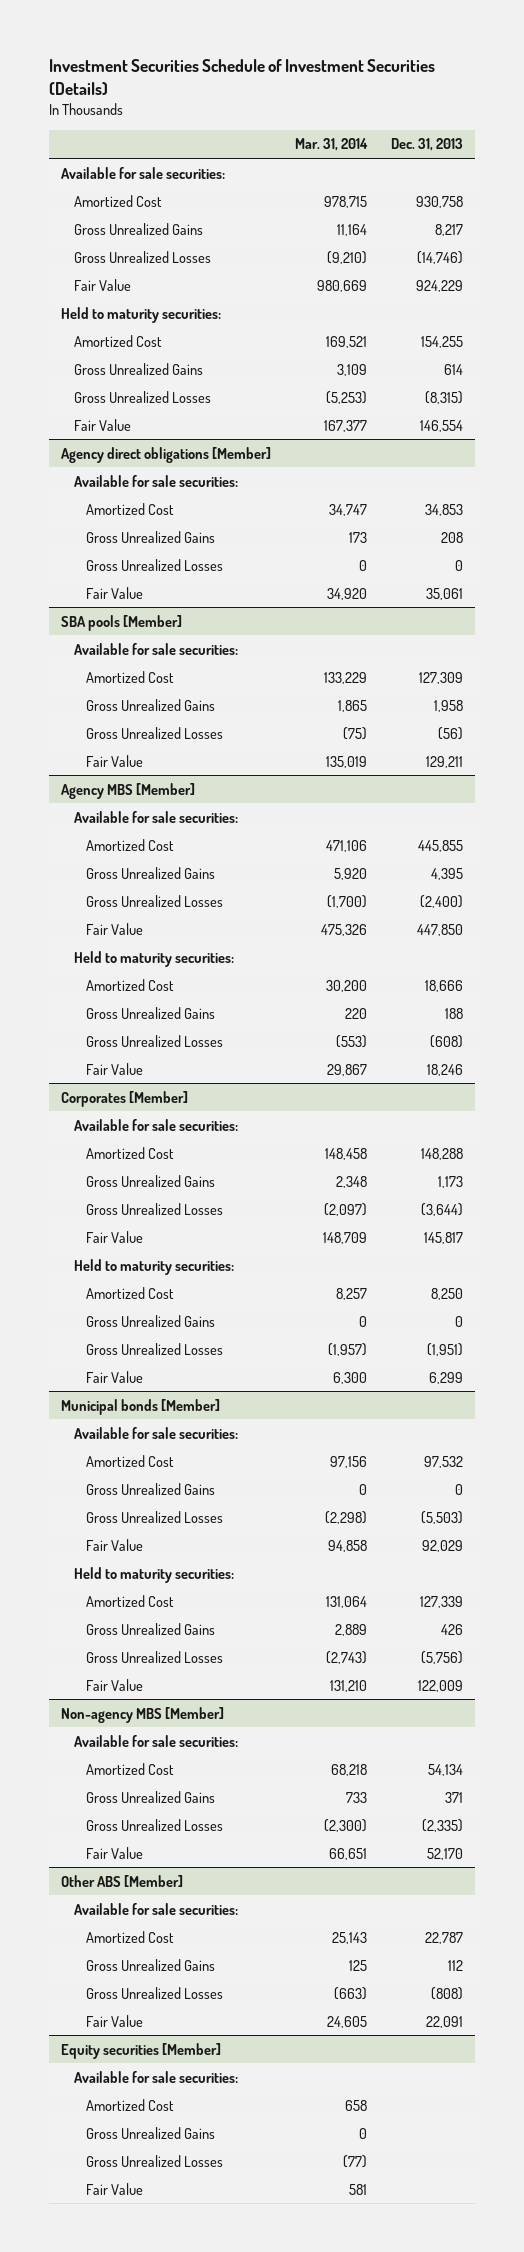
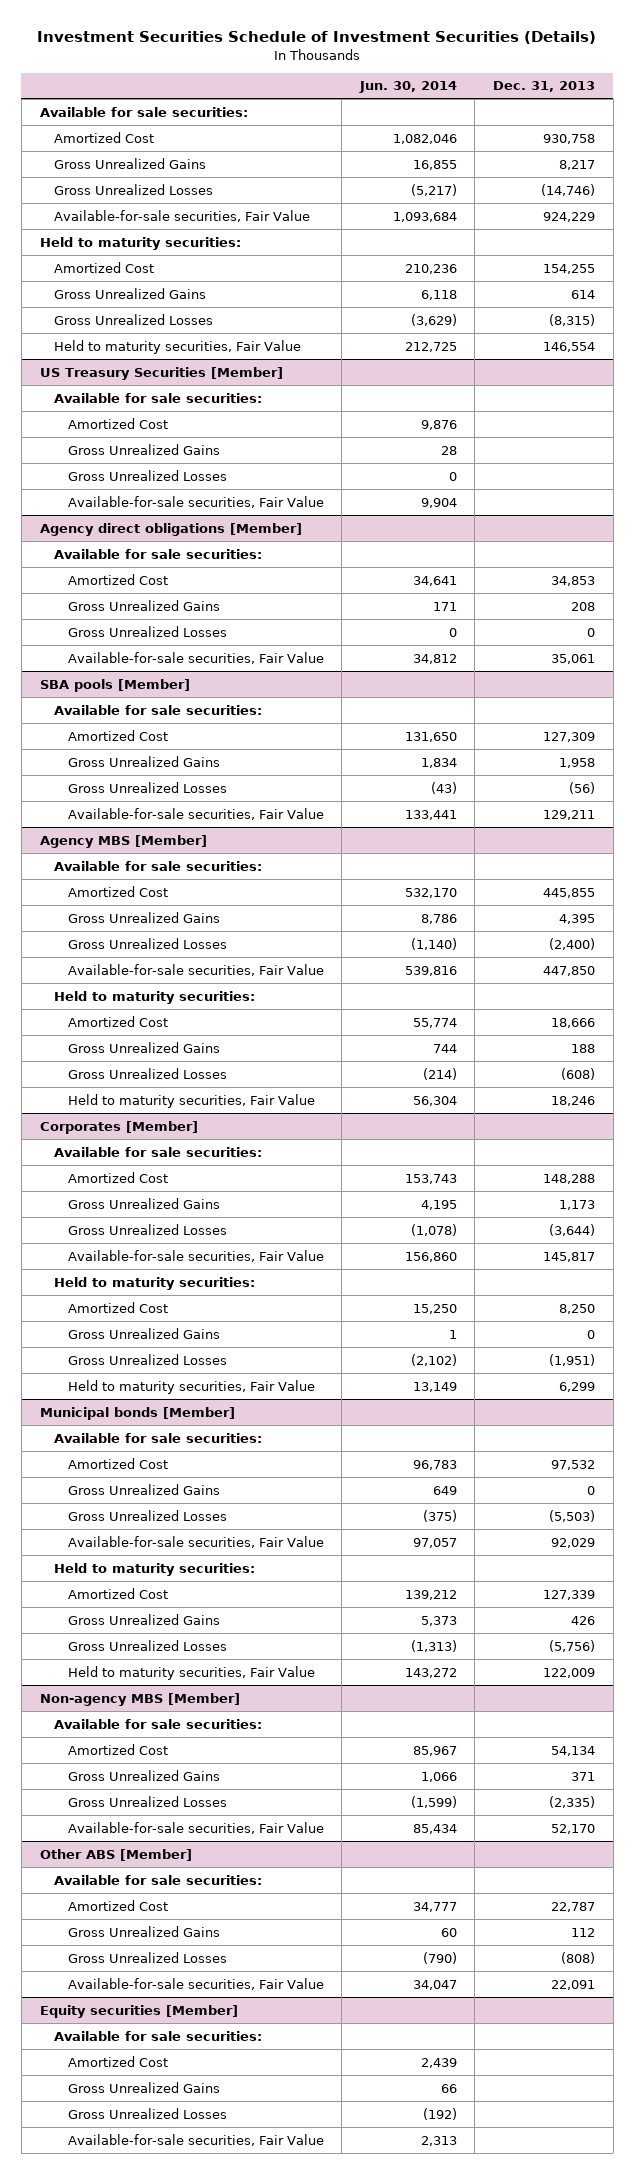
[294,138,368,152] Mar. 31, 2014 -> none
none -> [358,81,457,94] Jun. 30, 2014
[73,278,131,291] Fair Value -> [53,209,310,222] Available-for-sale securities, Fair Value
[73,418,131,431] Fair Value -> [53,339,301,354] Held to maturity securities, Fair Value
none -> [39,366,283,380] US Treasury Securities [Member]
none -> [53,392,262,403] Available for sale securities:
none -> [67,417,168,429] Amortized Cost
none -> [67,443,220,455] Gross Unrealized Gains
none -> [67,469,227,481] Gross Unrealized Losses
none -> [67,495,324,508] Available-for-sale securities, Fair Value
[86,586,144,599] Fair Value -> [67,651,324,664] Available-for-sale securities, Fair Value
[86,754,144,767] Fair Value -> [67,807,324,820] Available-for-sale securities, Fair Value
[86,922,144,935] Fair Value -> [67,963,324,976] Available-for-sale securities, Fair Value
[86,1062,144,1075] Fair Value -> [67,1093,315,1108] Held to maturity securities, Fair Value
[86,1230,144,1243] Fair Value -> [67,1249,324,1262] Available-for-sale securities, Fair Value
[86,1370,144,1383] Fair Value -> [67,1379,315,1394] Held to maturity securities, Fair Value
[86,1538,144,1551] Fair Value -> [67,1535,324,1548] Available-for-sale securities, Fair Value
[86,1678,144,1691] Fair Value -> [67,1665,315,1680] Held to maturity securities, Fair Value
[86,1846,144,1859] Fair Value -> [67,1821,324,1834] Available-for-sale securities, Fair Value
[86,2014,144,2027] Fair Value -> [67,1977,324,1990] Available-for-sale securities, Fair Value
[86,2182,144,2195] Fair Value -> [67,2133,324,2146] Available-for-sale securities, Fair Value

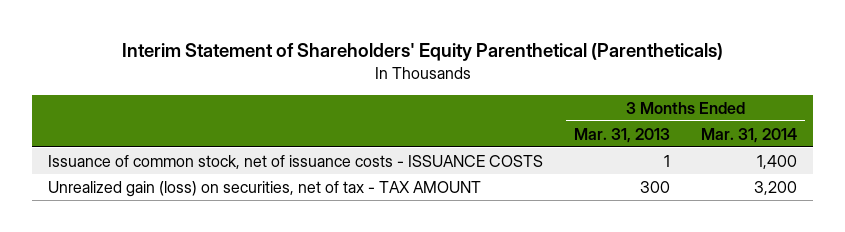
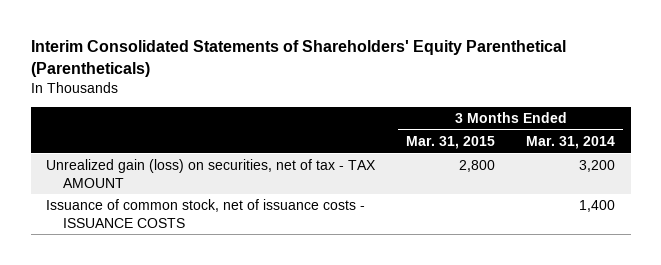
[121,43,723,62] Interim Statement of Shareholders' Equity Parenthetical (Parentheticals) -> [30,40,566,78] Interim Consolidated Statements of Shareholders' Equity Parenthetical (Parentheticals)
[574,127,671,143] Mar. 31, 2013 -> none
none -> [406,136,496,150] Mar. 31, 2015
[48,154,544,169] Issuance of common stock, net of issuance costs - ISSUANCE COSTS -> [46,199,366,228] Issuance of common stock, net of issuance costs - ISSUANCE COSTS

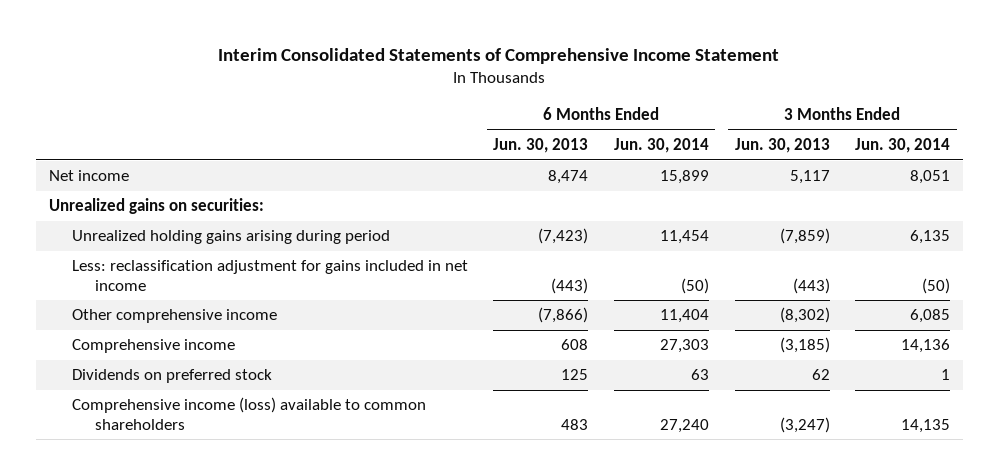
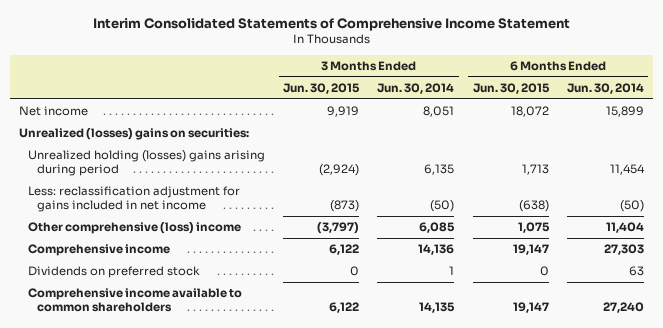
[493,138,589,154] Jun. 30, 2013 -> none
[734,138,830,154] Jun. 30, 2013 -> none
none -> [283,82,361,94] Jun. 30, 2015
none -> [472,82,550,94] Jun. 30, 2015
[48,198,264,215] Unrealized gains on securities: -> [19,128,250,141] Unrealized (losses) gains on securities:
[71,230,390,245] Unrealized holding gains arising during period -> [28,150,266,177] Unrealized holding (losses) gains arising during period
[71,309,277,324] Other comprehensive income -> [28,222,242,235] Other comprehensive (loss) income
[71,397,426,430] Comprehensive income (loss) available to common shareholders -> [28,288,243,313] Comprehensive income available to common shareholders

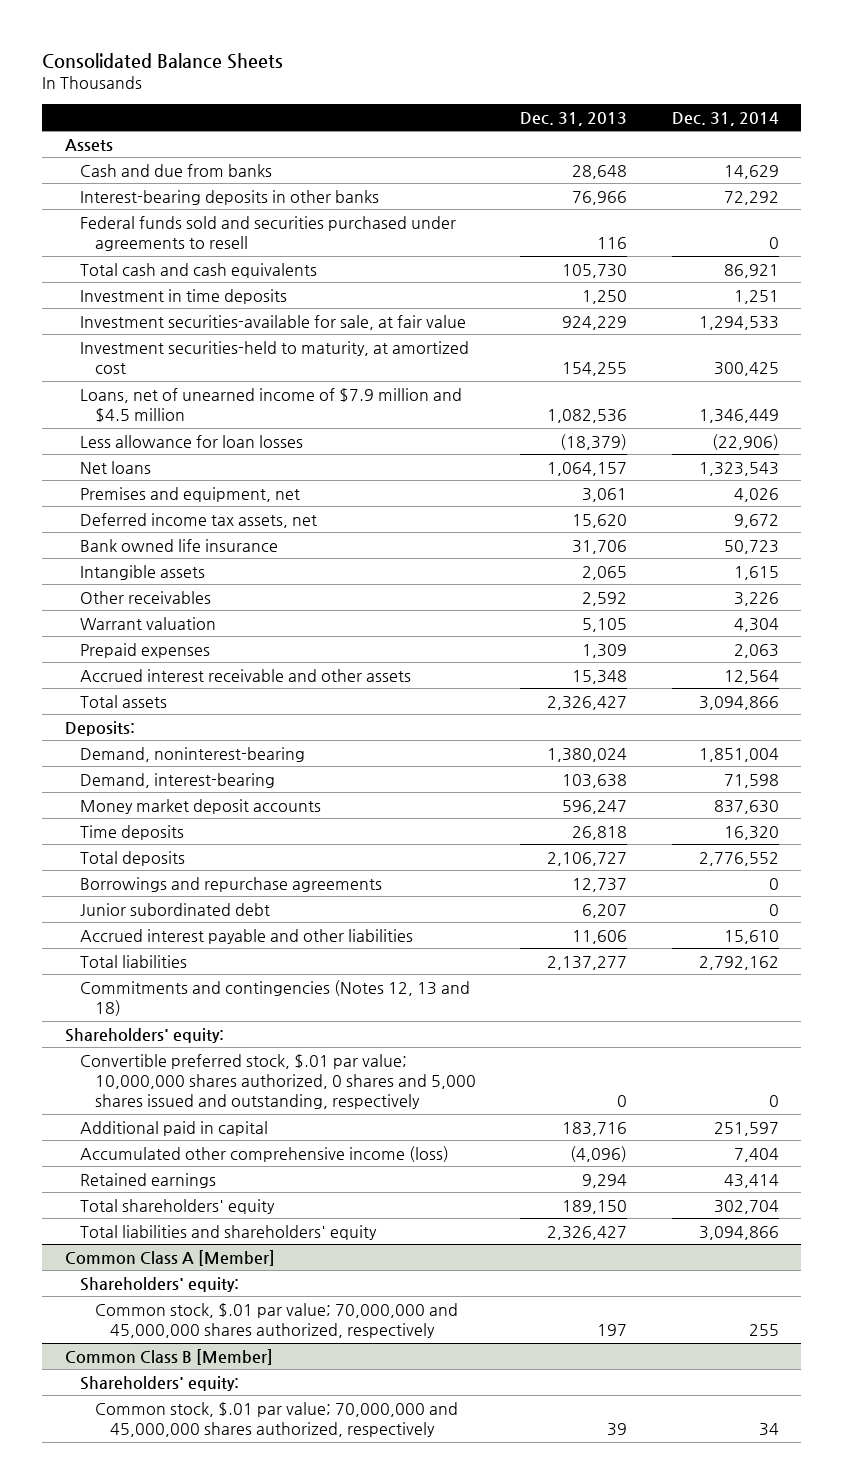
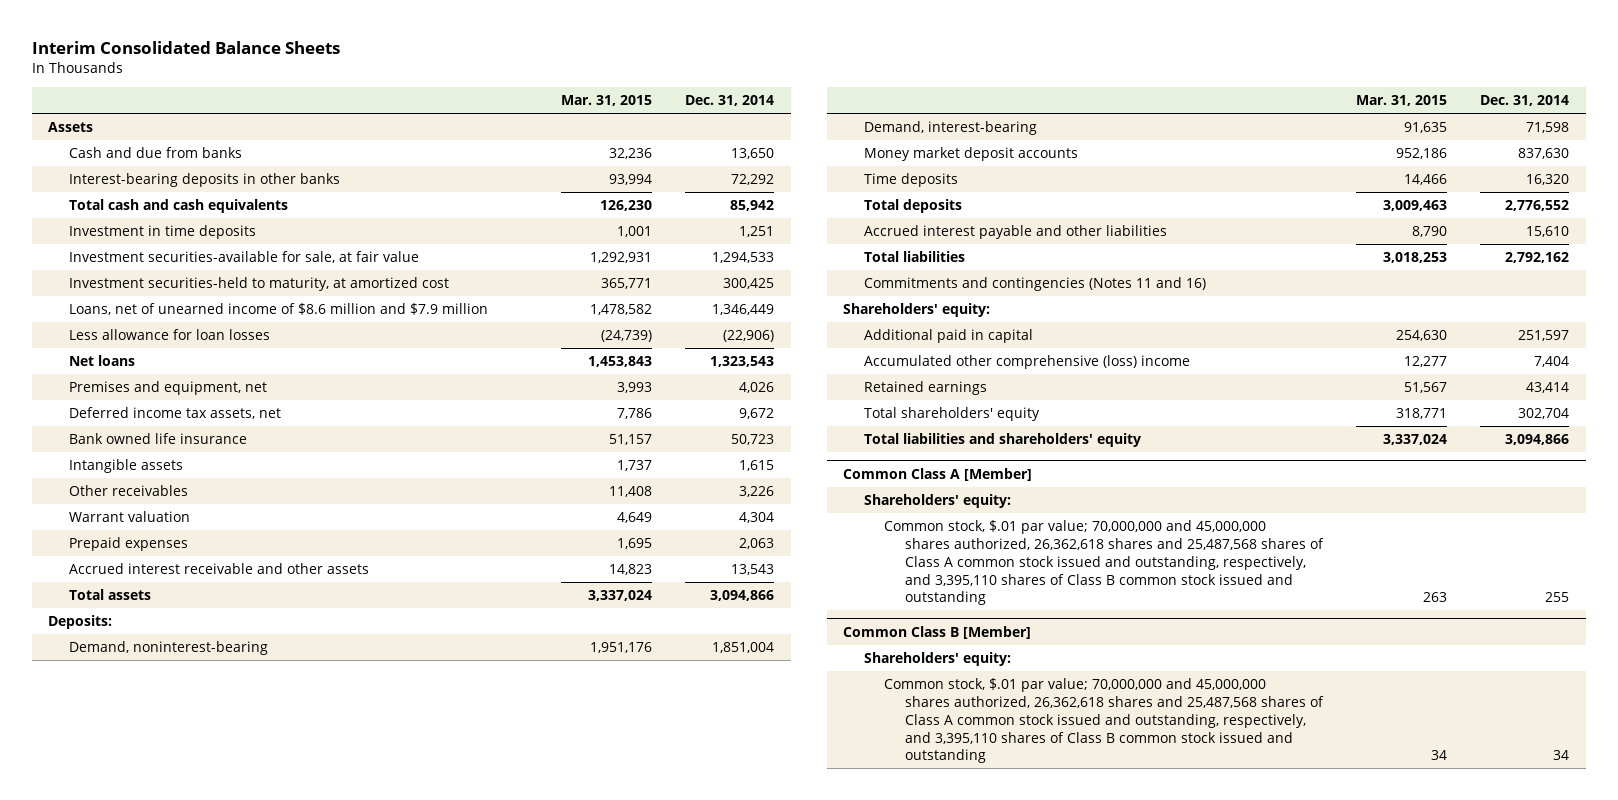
[42,52,284,69] Consolidated Balance Sheets -> [31,40,340,54] Interim Consolidated Balance Sheets
[520,111,628,126] Dec. 31, 2013 -> none
none -> [561,95,653,107] Mar. 31, 2015
[723,164,779,179] 14,629 -> [731,148,775,160] 13,650
[79,215,456,251] Federal funds sold and securities purchased under agreements to resell -> none
[723,263,779,278] 86,921 -> [730,200,775,212] 85,942
[79,387,462,422] Loans, net of unearned income of $7.9 million and $4.5 million -> [68,303,488,316] Loans, net of unearned income of $8.6 million and $7.9 million
[723,669,779,684] 12,564 -> [731,564,775,576] 13,543
[79,876,382,892] Borrowings and repurchase agreements -> none
[79,902,270,916] Junior subordinated debt -> none
[79,979,470,1016] Commitments and contingencies (Notes 12, 13 and 18) -> [863,277,1206,292] Commitments and contingencies (Notes 11 and 16)
[79,1053,476,1110] Convertible preferred stock, $.01 par value; 10,000,000 shares authorized, 0 shares and 5,000 shares issued and outstanding, respectively -> none
[79,1145,449,1162] Accumulated other comprehensive income (loss) -> [863,355,1190,370] Accumulated other comprehensive (loss) income
[94,1302,458,1338] Common stock, $.01 par value; 70,000,000 and 45,000,000 shares authorized, respectively -> [884,520,1324,606] Common stock, $.01 par value; 70,000,000 and 45,000,000 shares authorized, 26,362,618 shares and 25,487,568 shares of Class A common stock issued and outstanding, respectively, and 3,395,110 shares of Class B common stock issued and outstanding
[94,1401,458,1437] Common stock, $.01 par value; 70,000,000 and 45,000,000 shares authorized, respectively -> [884,678,1324,764] Common stock, $.01 par value; 70,000,000 and 45,000,000 shares authorized, 26,362,618 shares and 25,487,568 shares of Class A common stock issued and outstanding, respectively, and 3,395,110 shares of Class B common stock issued and outstanding

